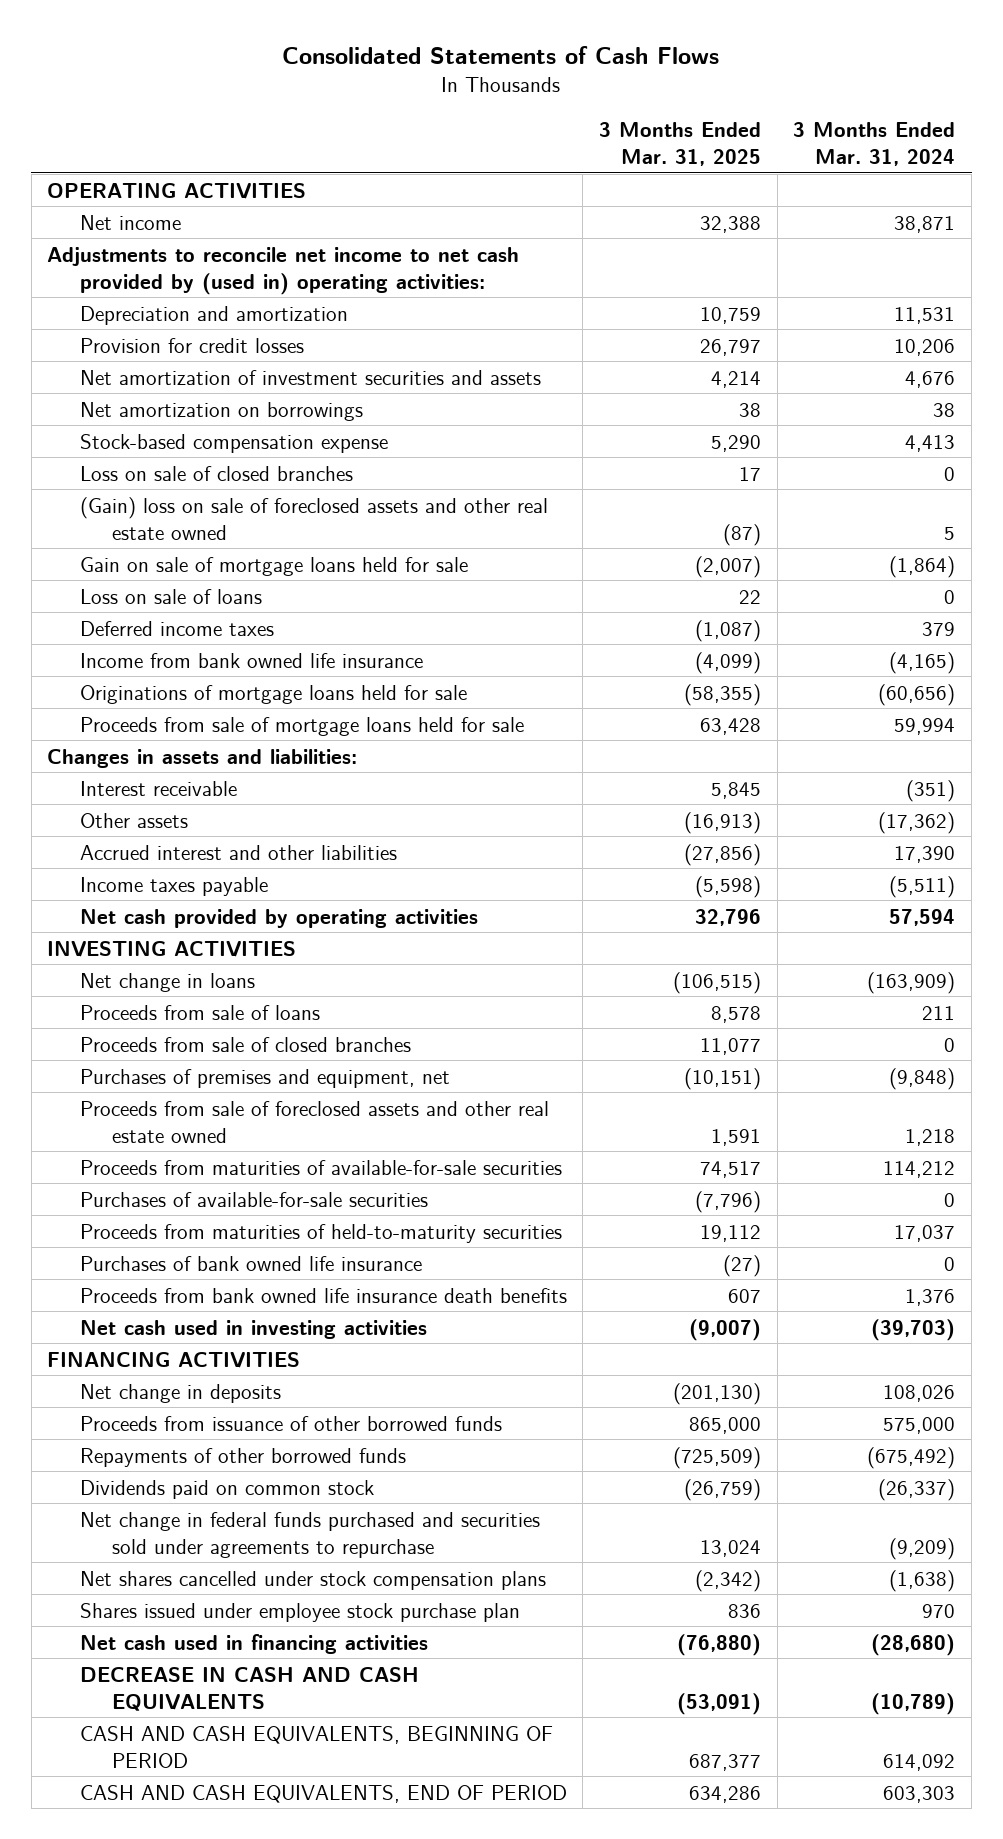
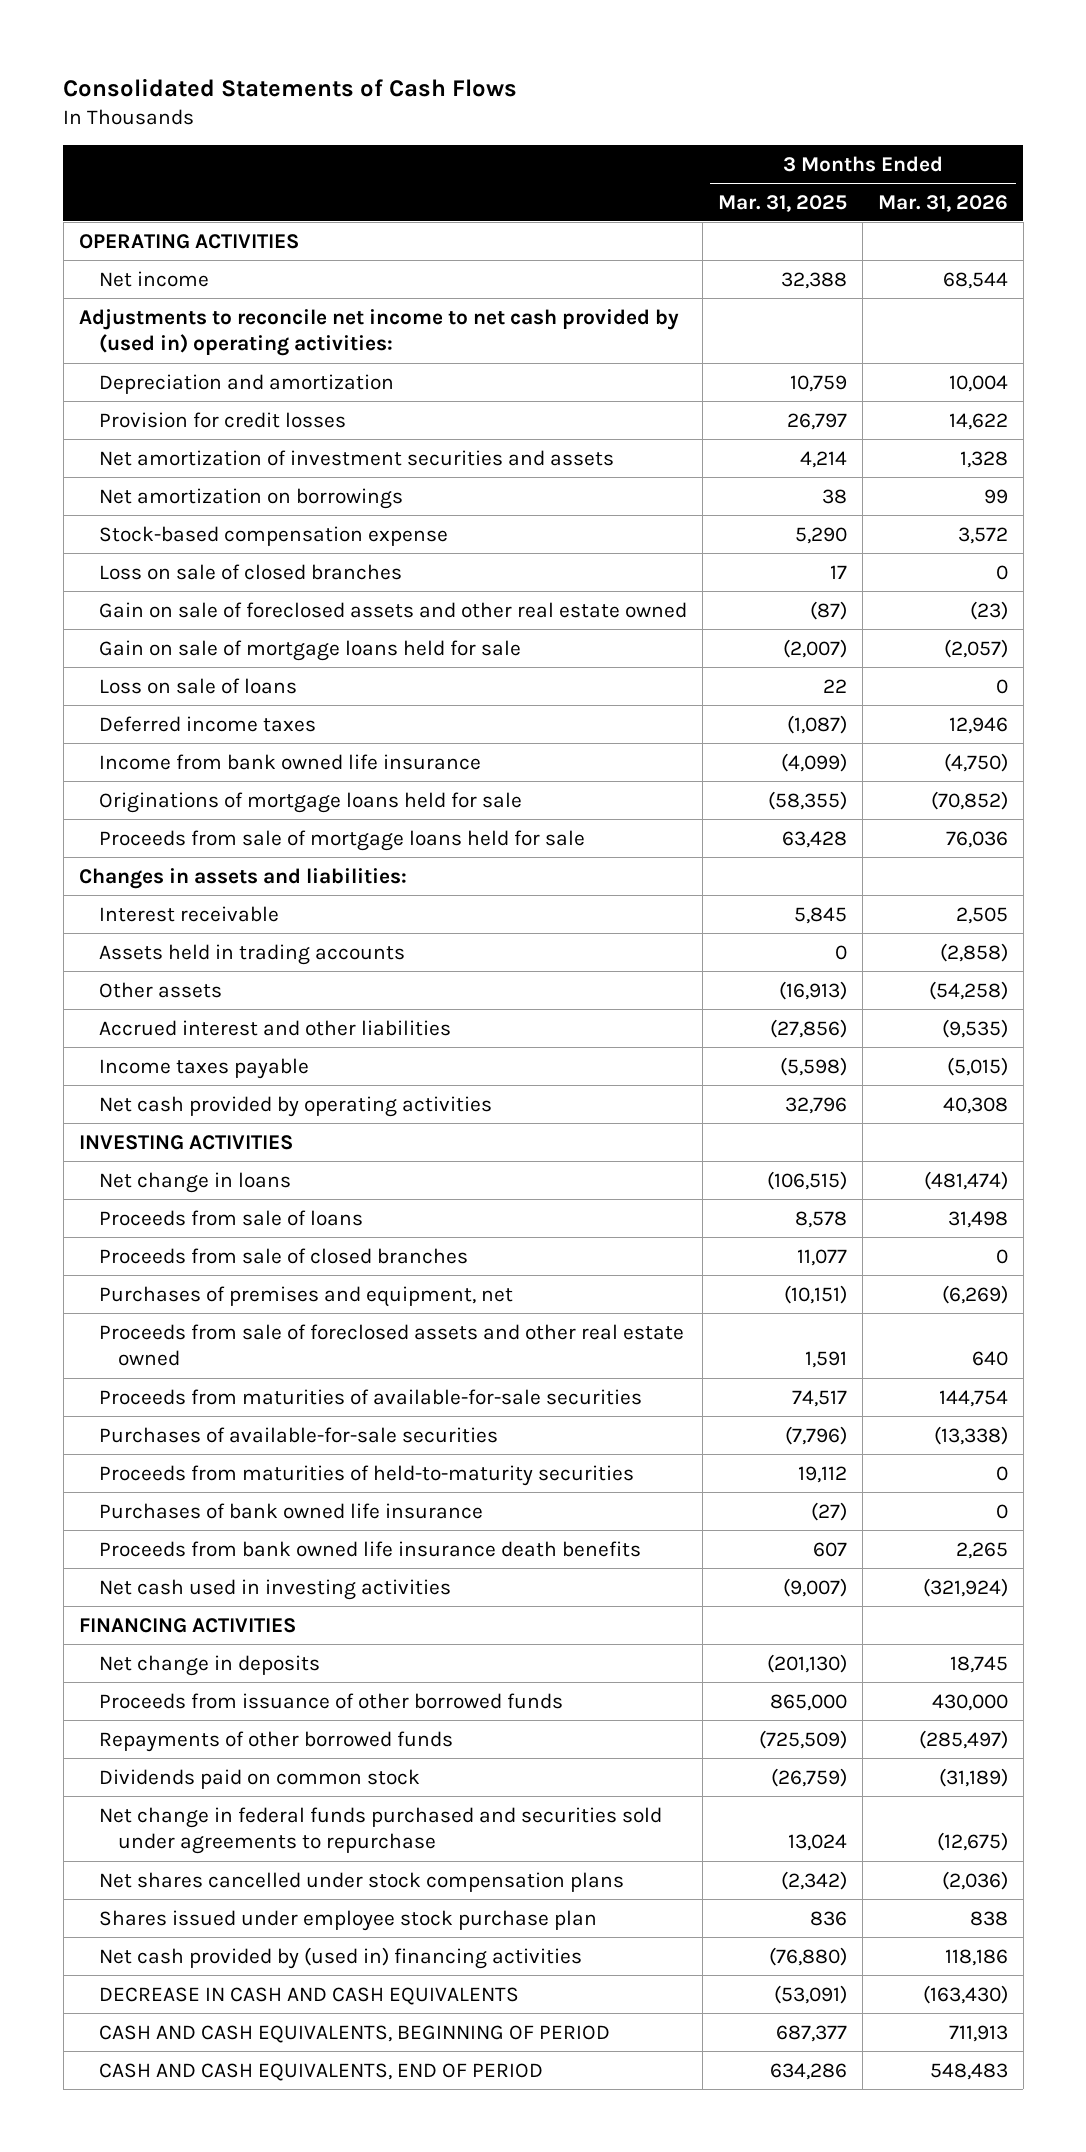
[793,121,956,166] 3 Months Ended Mar. 31, 2024 -> none
none -> [877,194,1008,212] Mar. 31, 2026
[79,496,548,540] (Gain) loss on sale of foreclosed assets and other real estate owned -> [98,601,687,618] Gain on sale of foreclosed assets and other real estate owned
none -> [98,943,405,965] Assets held in trading accounts
[79,1633,428,1654] Net cash used in financing activities -> [98,1946,582,1969] Net cash provided by (used in) financing activities

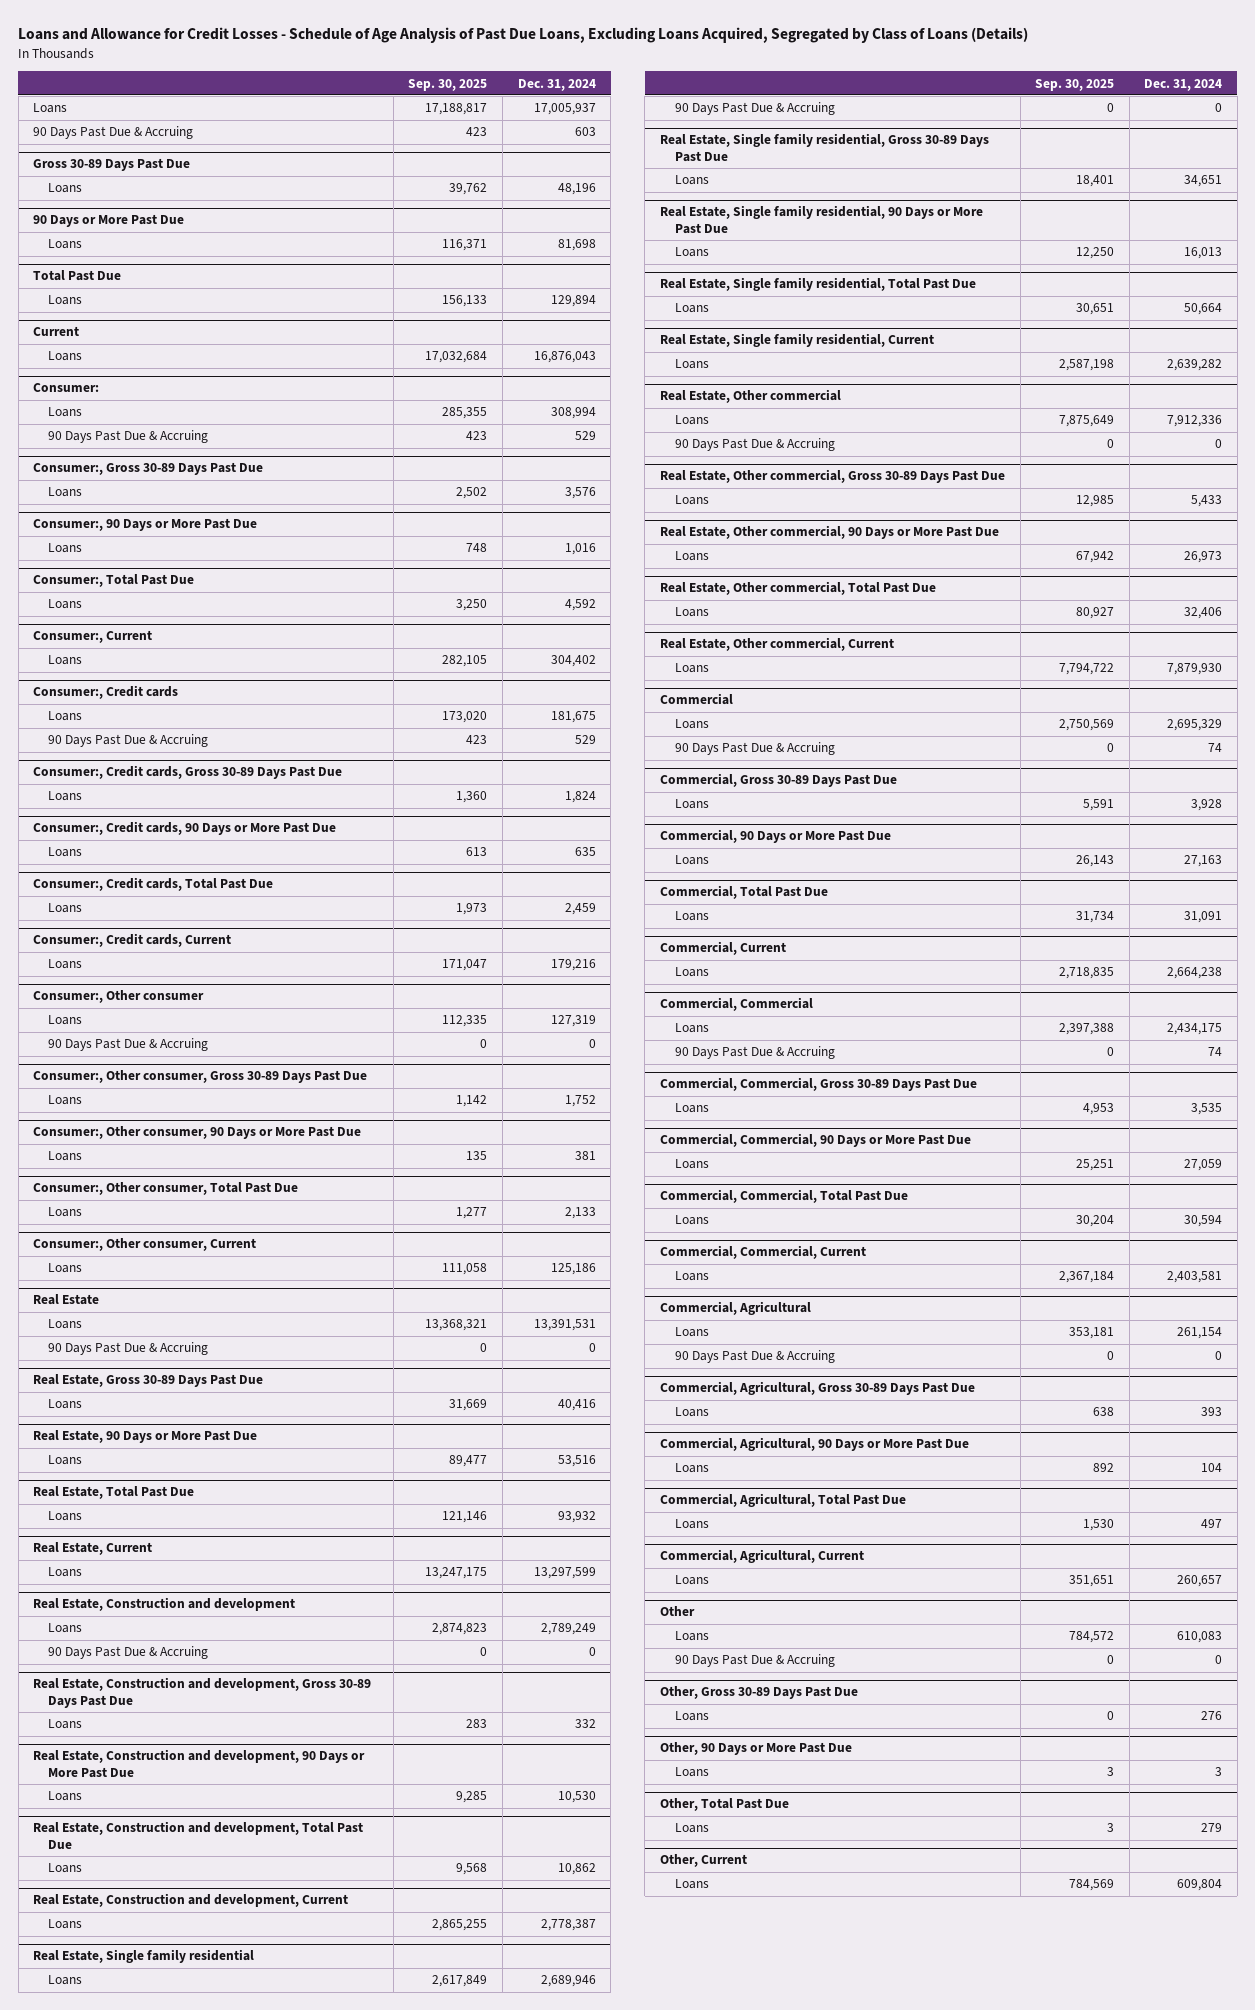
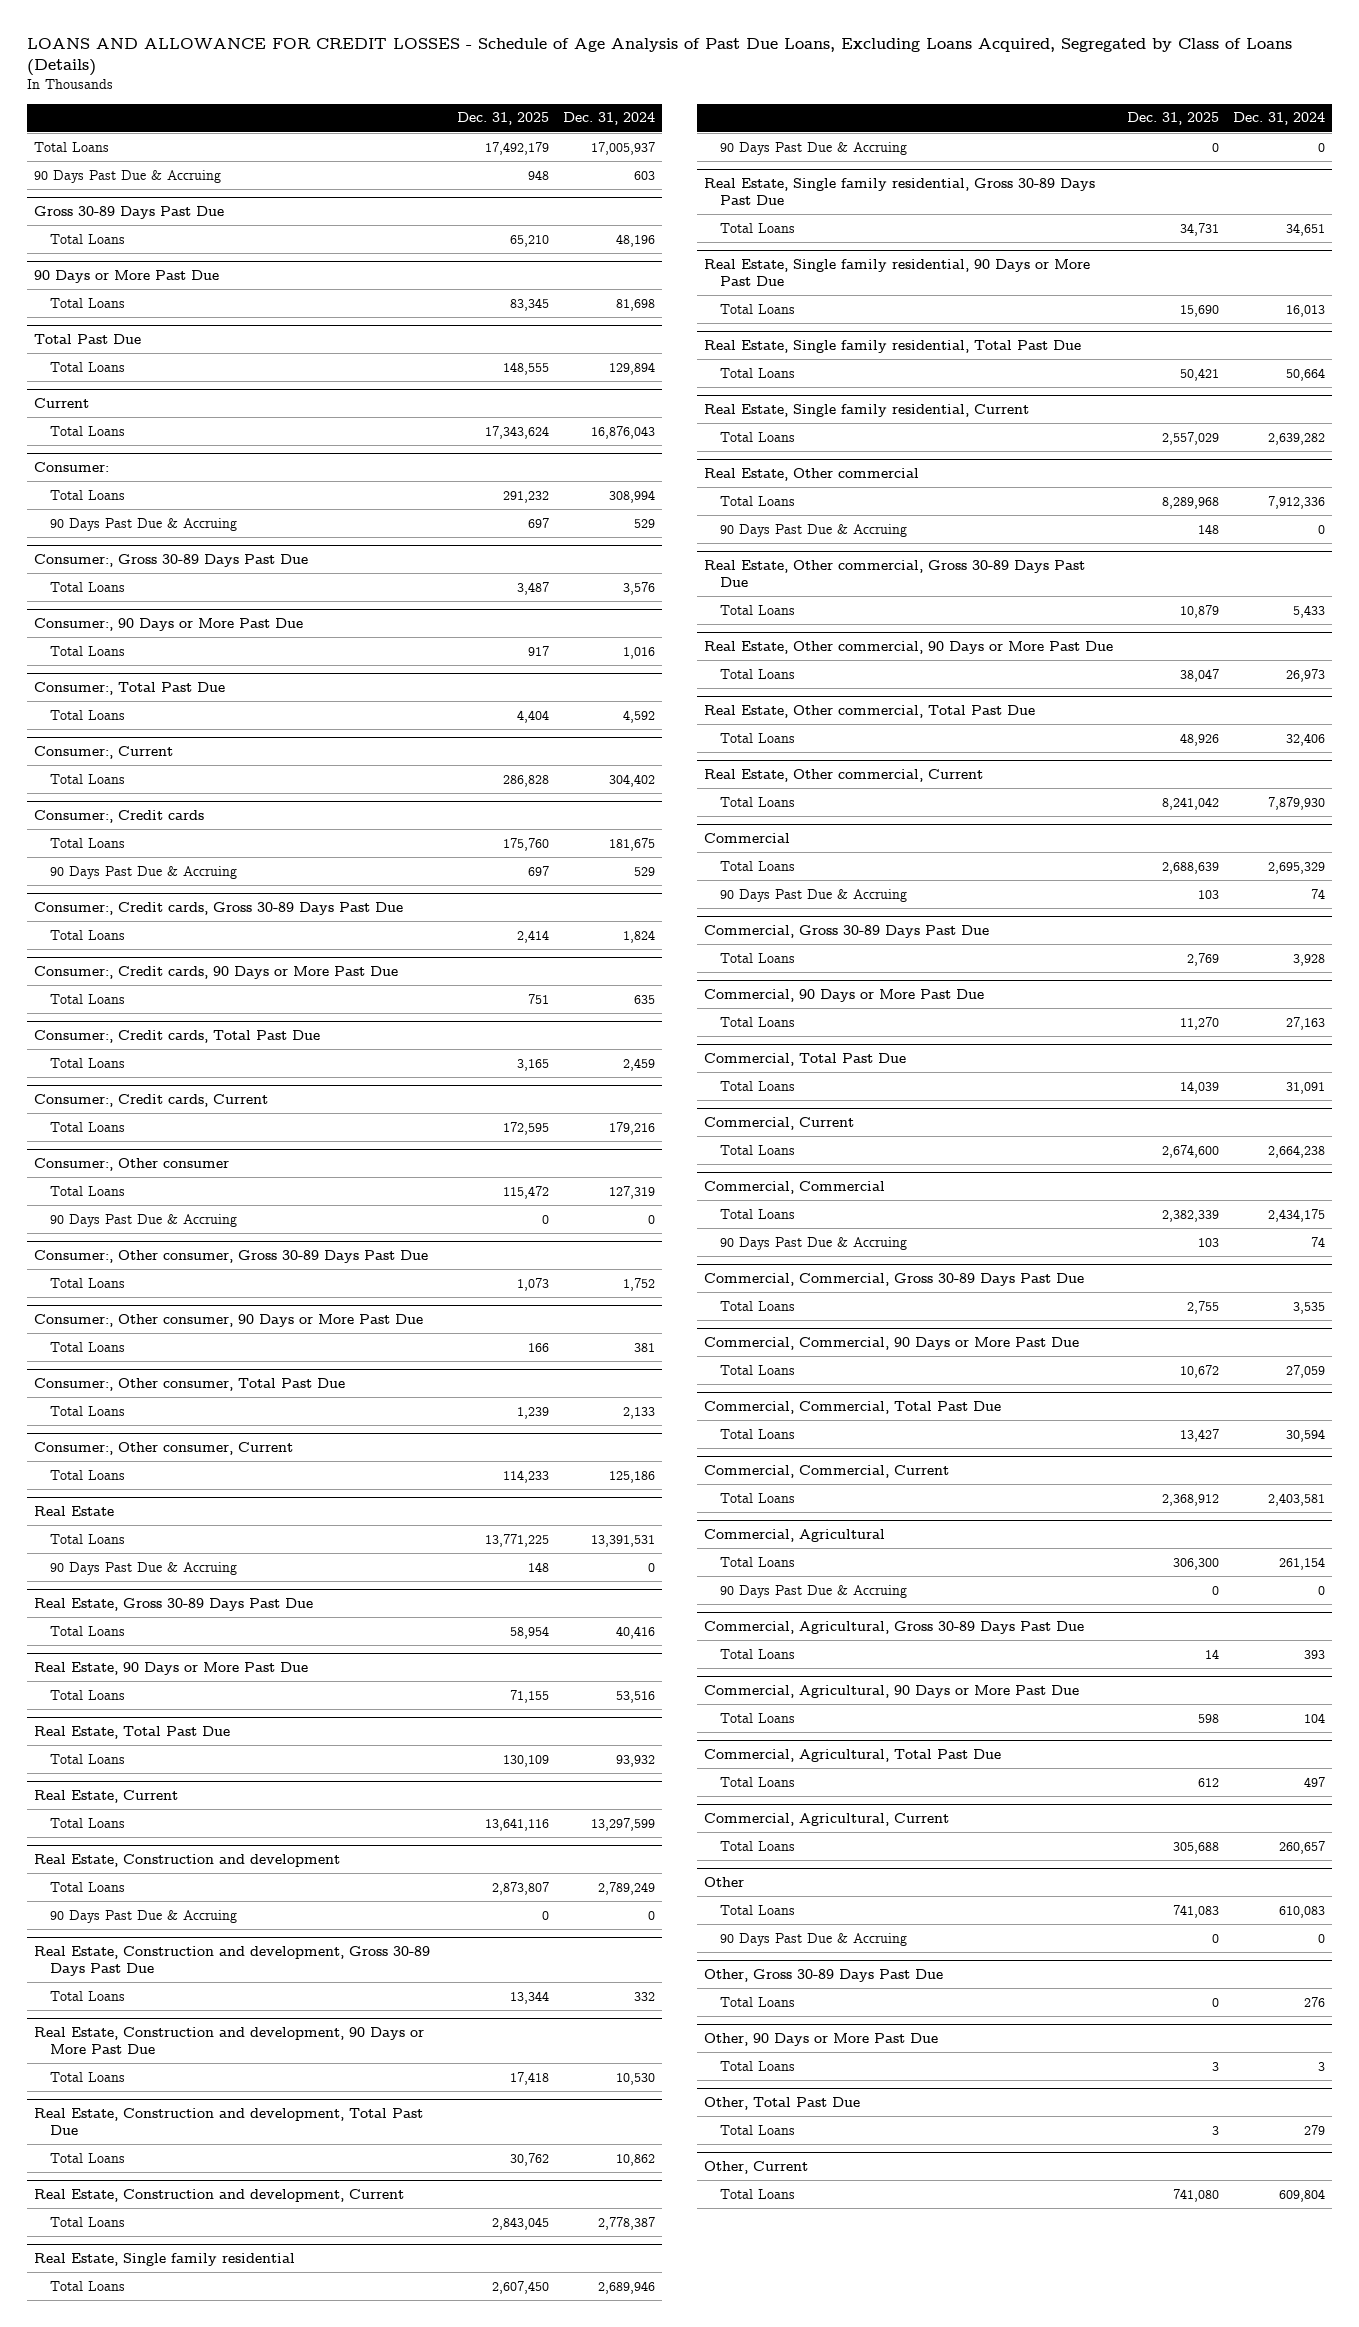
[18,27,1029,44] Loans and Allowance for Credit Losses - Schedule of Age Analysis of Past Due Loans, Excluding Loans Acquired, Segregated by Class of Loans (Details) -> [26,37,1292,77] LOANS AND ALLOWANCE FOR CREDIT LOSSES - Schedule of Age Analysis of Past Due Loans, Excluding Loans Acquired, Segregated by Class of Loans (Details)
[408,78,488,91] Sep. 30, 2025 -> none
none -> [456,112,549,126] Dec. 31, 2025
[33,103,68,114] Loans -> [33,141,109,152] Total Loans
[48,183,83,194] Loans -> [49,233,125,244] Total Loans
[48,239,83,250] Loans -> [49,297,125,308] Total Loans
[48,295,83,306] Loans -> [49,361,125,372] Total Loans
[48,351,83,362] Loans -> [49,425,125,436] Total Loans
[48,407,83,418] Loans -> [49,489,125,500] Total Loans
[48,487,83,498] Loans -> [49,581,125,592] Total Loans
[48,543,83,554] Loans -> [49,645,125,656] Total Loans
[48,599,83,610] Loans -> [49,709,125,720] Total Loans
[48,655,83,666] Loans -> [49,773,125,784] Total Loans
[48,711,83,722] Loans -> [49,837,125,848] Total Loans
[48,791,83,802] Loans -> [49,929,125,940] Total Loans
[48,847,83,858] Loans -> [49,993,125,1004] Total Loans
[48,903,83,914] Loans -> [49,1057,125,1068] Total Loans
[48,959,83,970] Loans -> [49,1121,125,1132] Total Loans
[48,1015,83,1026] Loans -> [49,1185,125,1196] Total Loans
[48,1095,83,1106] Loans -> [49,1277,125,1288] Total Loans
[48,1151,83,1162] Loans -> [49,1341,125,1352] Total Loans
[48,1207,83,1218] Loans -> [49,1405,125,1416] Total Loans
[48,1263,83,1274] Loans -> [49,1469,125,1480] Total Loans
[48,1319,83,1330] Loans -> [49,1533,125,1544] Total Loans
[48,1399,83,1410] Loans -> [49,1625,125,1636] Total Loans
[48,1455,83,1466] Loans -> [49,1689,125,1700] Total Loans
[48,1511,83,1522] Loans -> [49,1753,125,1764] Total Loans
[48,1567,83,1578] Loans -> [49,1817,125,1828] Total Loans
[48,1623,83,1634] Loans -> [49,1881,125,1892] Total Loans
[48,1719,83,1730] Loans -> [49,1990,125,2001] Total Loans
[48,1791,83,1802] Loans -> [49,2071,125,2082] Total Loans
[48,1863,83,1874] Loans -> [49,2152,125,2163] Total Loans
[48,1919,83,1930] Loans -> [49,2216,125,2227] Total Loans
[48,1975,83,1986] Loans -> [49,2280,125,2291] Total Loans
[675,175,710,186] Loans -> [720,222,796,233] Total Loans
[675,247,710,258] Loans -> [720,303,796,314] Total Loans
[675,303,710,314] Loans -> [720,367,796,378] Total Loans
[675,359,710,370] Loans -> [720,431,796,442] Total Loans
[675,415,710,426] Loans -> [720,495,796,506] Total Loans
[675,495,710,506] Loans -> [720,604,796,615] Total Loans
[675,551,710,562] Loans -> [720,668,796,679] Total Loans
[675,607,710,618] Loans -> [720,732,796,743] Total Loans
[675,663,710,674] Loans -> [720,796,796,807] Total Loans
[675,719,710,730] Loans -> [720,860,796,871] Total Loans
[675,799,710,810] Loans -> [720,952,796,963] Total Loans
[675,855,710,866] Loans -> [720,1016,796,1027] Total Loans
[675,911,710,922] Loans -> [720,1080,796,1091] Total Loans
[675,967,710,978] Loans -> [720,1144,796,1155] Total Loans
[675,1023,710,1034] Loans -> [720,1208,796,1219] Total Loans
[675,1103,710,1114] Loans -> [720,1300,796,1311] Total Loans
[675,1159,710,1170] Loans -> [720,1364,796,1375] Total Loans
[675,1215,710,1226] Loans -> [720,1428,796,1439] Total Loans
[675,1271,710,1282] Loans -> [720,1492,796,1503] Total Loans
[675,1327,710,1338] Loans -> [720,1556,796,1567] Total Loans
[675,1407,710,1418] Loans -> [720,1648,796,1659] Total Loans
[675,1463,710,1474] Loans -> [720,1712,796,1723] Total Loans
[675,1519,710,1530] Loans -> [720,1776,796,1787] Total Loans
[675,1575,710,1586] Loans -> [720,1840,796,1851] Total Loans
[675,1631,710,1642] Loans -> [720,1904,796,1915] Total Loans
[675,1711,710,1722] Loans -> [720,1996,796,2007] Total Loans
[675,1767,710,1778] Loans -> [720,2060,796,2071] Total Loans
[675,1823,710,1834] Loans -> [720,2124,796,2135] Total Loans
[675,1879,710,1890] Loans -> [720,2188,796,2199] Total Loans

